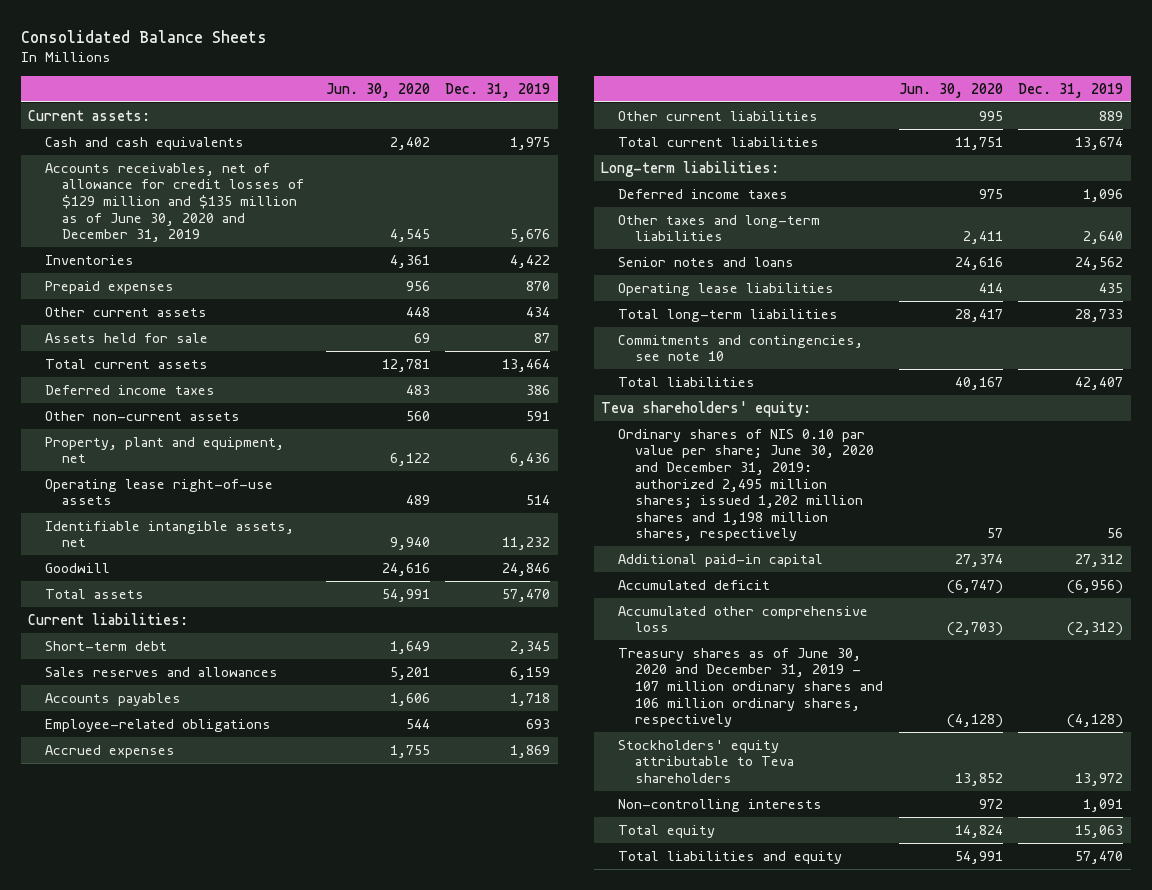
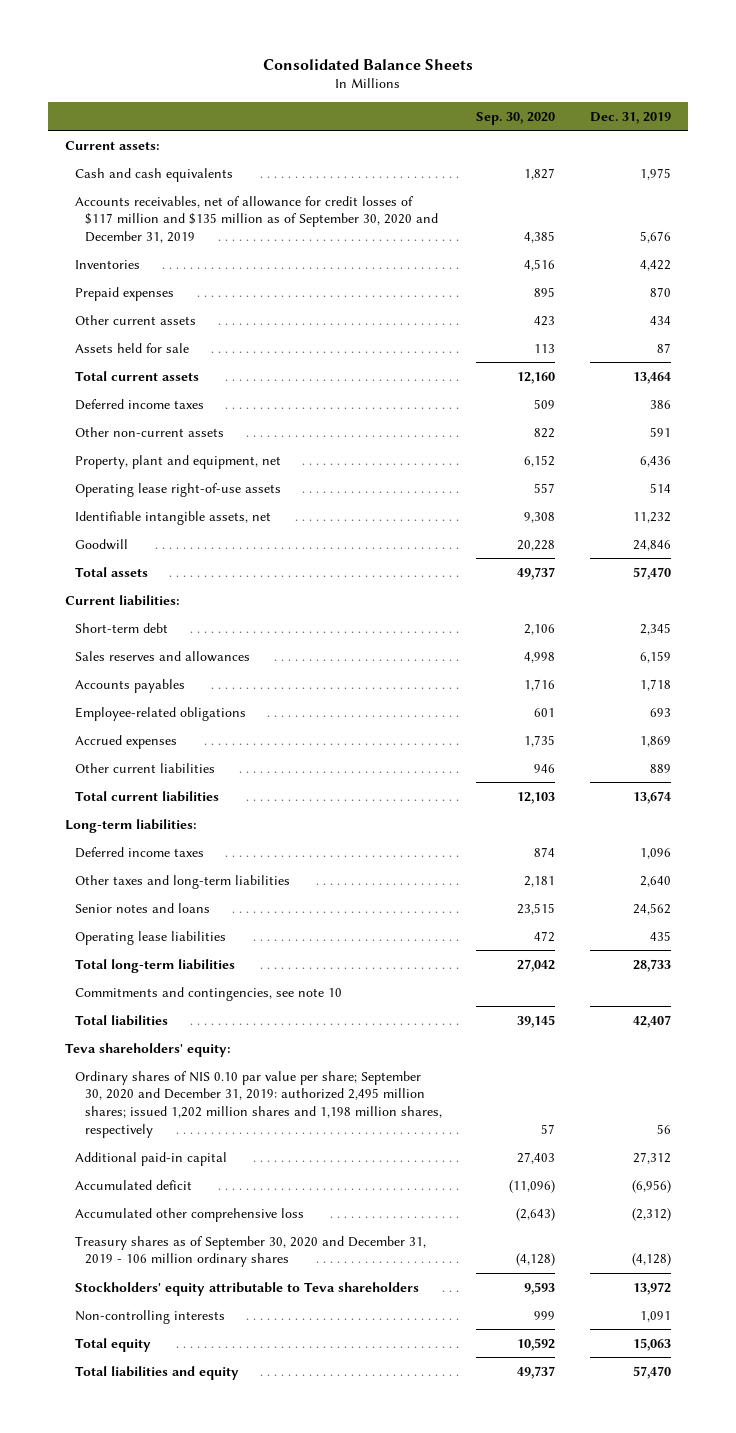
[325,83,430,99] Jun. 30, 2020 -> none
none -> [476,111,556,125] Sep. 30, 2020
[45,162,305,243] Accounts receivables, net of allowance for credit losses of $129 million and $135 million as of June 30, 2020 and December 31, 2019 -> [75,195,439,243] Accounts receivables, net of allowance for credit losses of $117 million and $135 million as of September 30, 2020 and December 31, 2019
[618,428,875,542] Ordinary shares of NIS 0.10 par value per share; June 30, 2020 and December 31, 2019: authorized 2,495 million shares; issued 1,202 million shares and 1,198 million shares, respectively -> [75,1070,443,1138] Ordinary shares of NIS 0.10 par value per share; September 30, 2020 and December 31, 2019: authorized 2,495 million shares; issued 1,202 million shares and 1,198 million shares, respectively
[618,647,884,728] Treasury shares as of June 30, 2020 and December 31, 2019 - 107 million ordinary shares and 106 million ordinary shares, respectively -> [75,1235,427,1268] Treasury shares as of September 30, 2020 and December 31, 2019 - 106 million ordinary shares

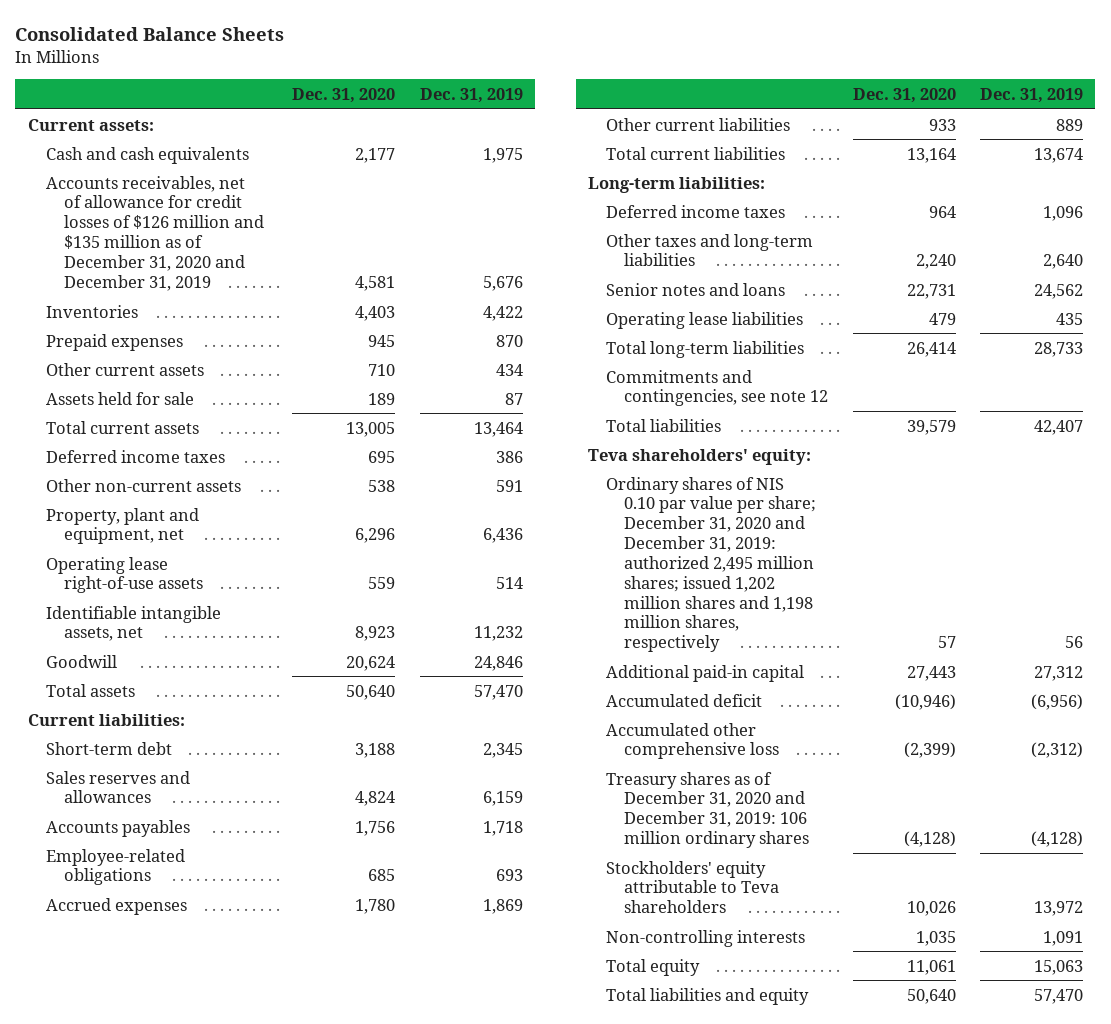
[476,111,556,125] Sep. 30, 2020 -> none
none -> [292,87,396,103] Dec. 31, 2020
[75,195,439,243] Accounts receivables, net of allowance for credit losses of $117 million and $135 million as of September 30, 2020 and December 31, 2019 -> [45,175,264,291] Accounts receivables, net of allowance for credit losses of $126 million and $135 million as of December 31, 2020 and December 31, 2019
[75,986,343,1001] Commitments and contingencies, see note 10 -> [606,369,829,407] Commitments and contingencies, see note 12
[75,1070,443,1138] Ordinary shares of NIS 0.10 par value per share; September 30, 2020 and December 31, 2019: authorized 2,495 million shares; issued 1,202 million shares and 1,198 million shares, respectively -> [606,476,817,653] Ordinary shares of NIS 0.10 par value per share; December 31, 2020 and December 31, 2019: authorized 2,495 million shares; issued 1,202 million shares and 1,198 million shares, respectively
[75,1235,427,1268] Treasury shares as of September 30, 2020 and December 31, 2019 - 106 million ordinary shares -> [606,771,810,849] Treasury shares as of December 31, 2020 and December 31, 2019: 106 million ordinary shares

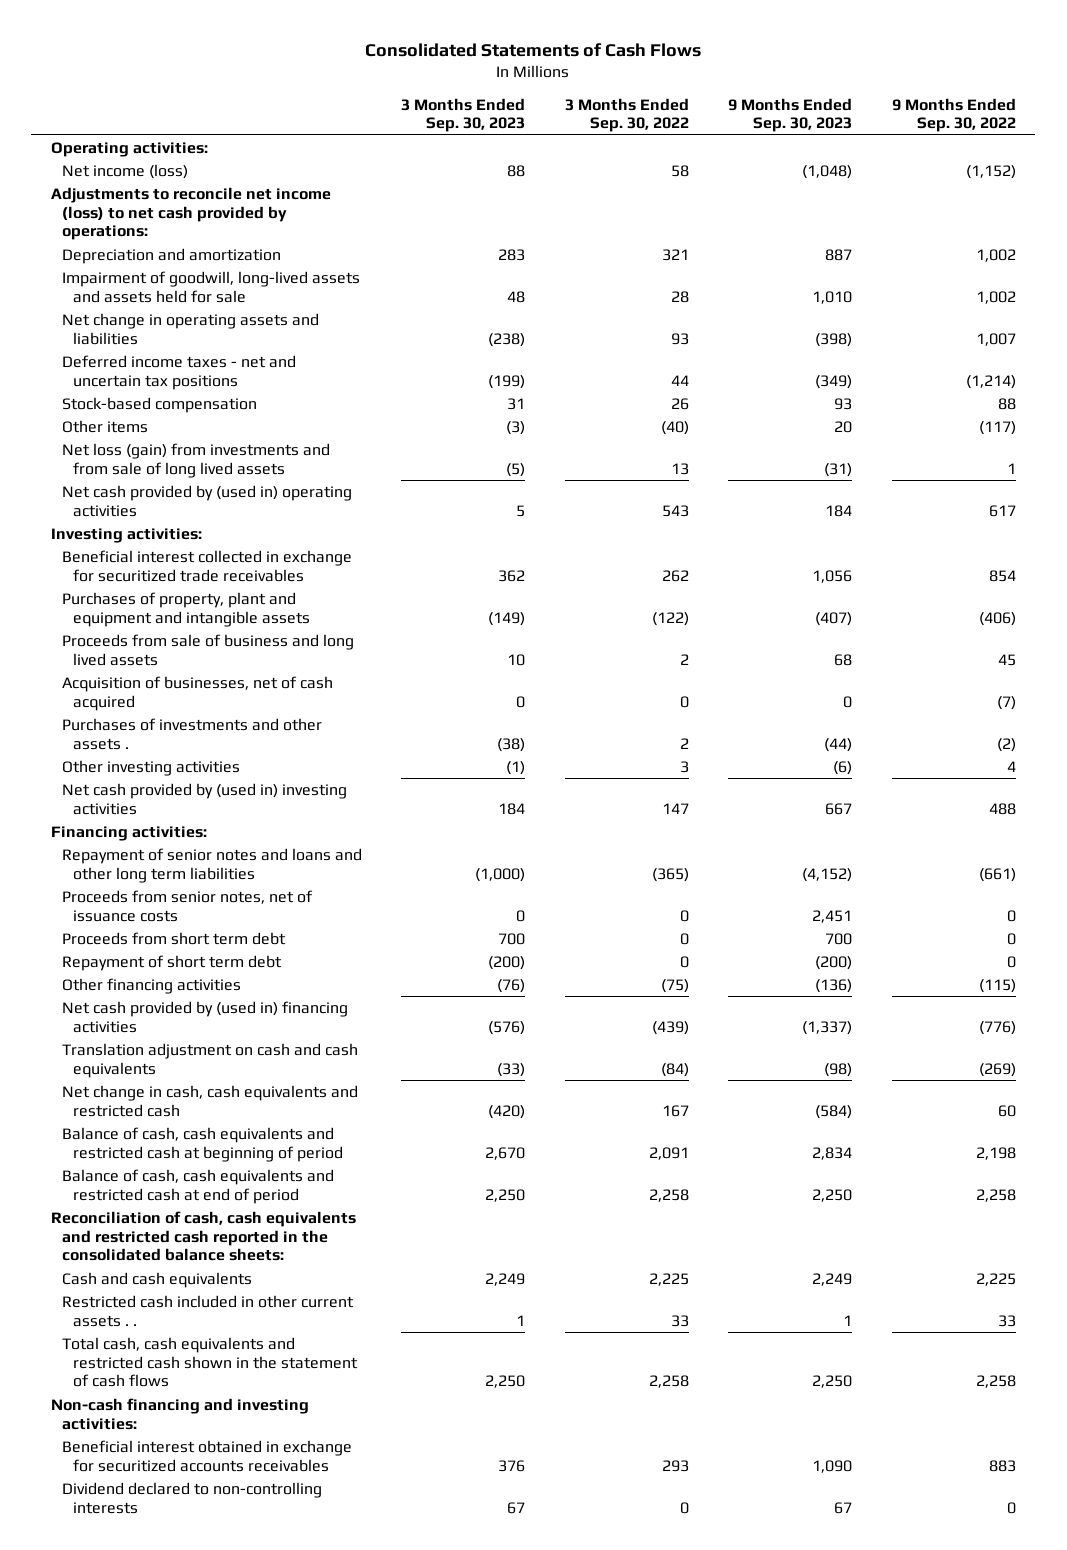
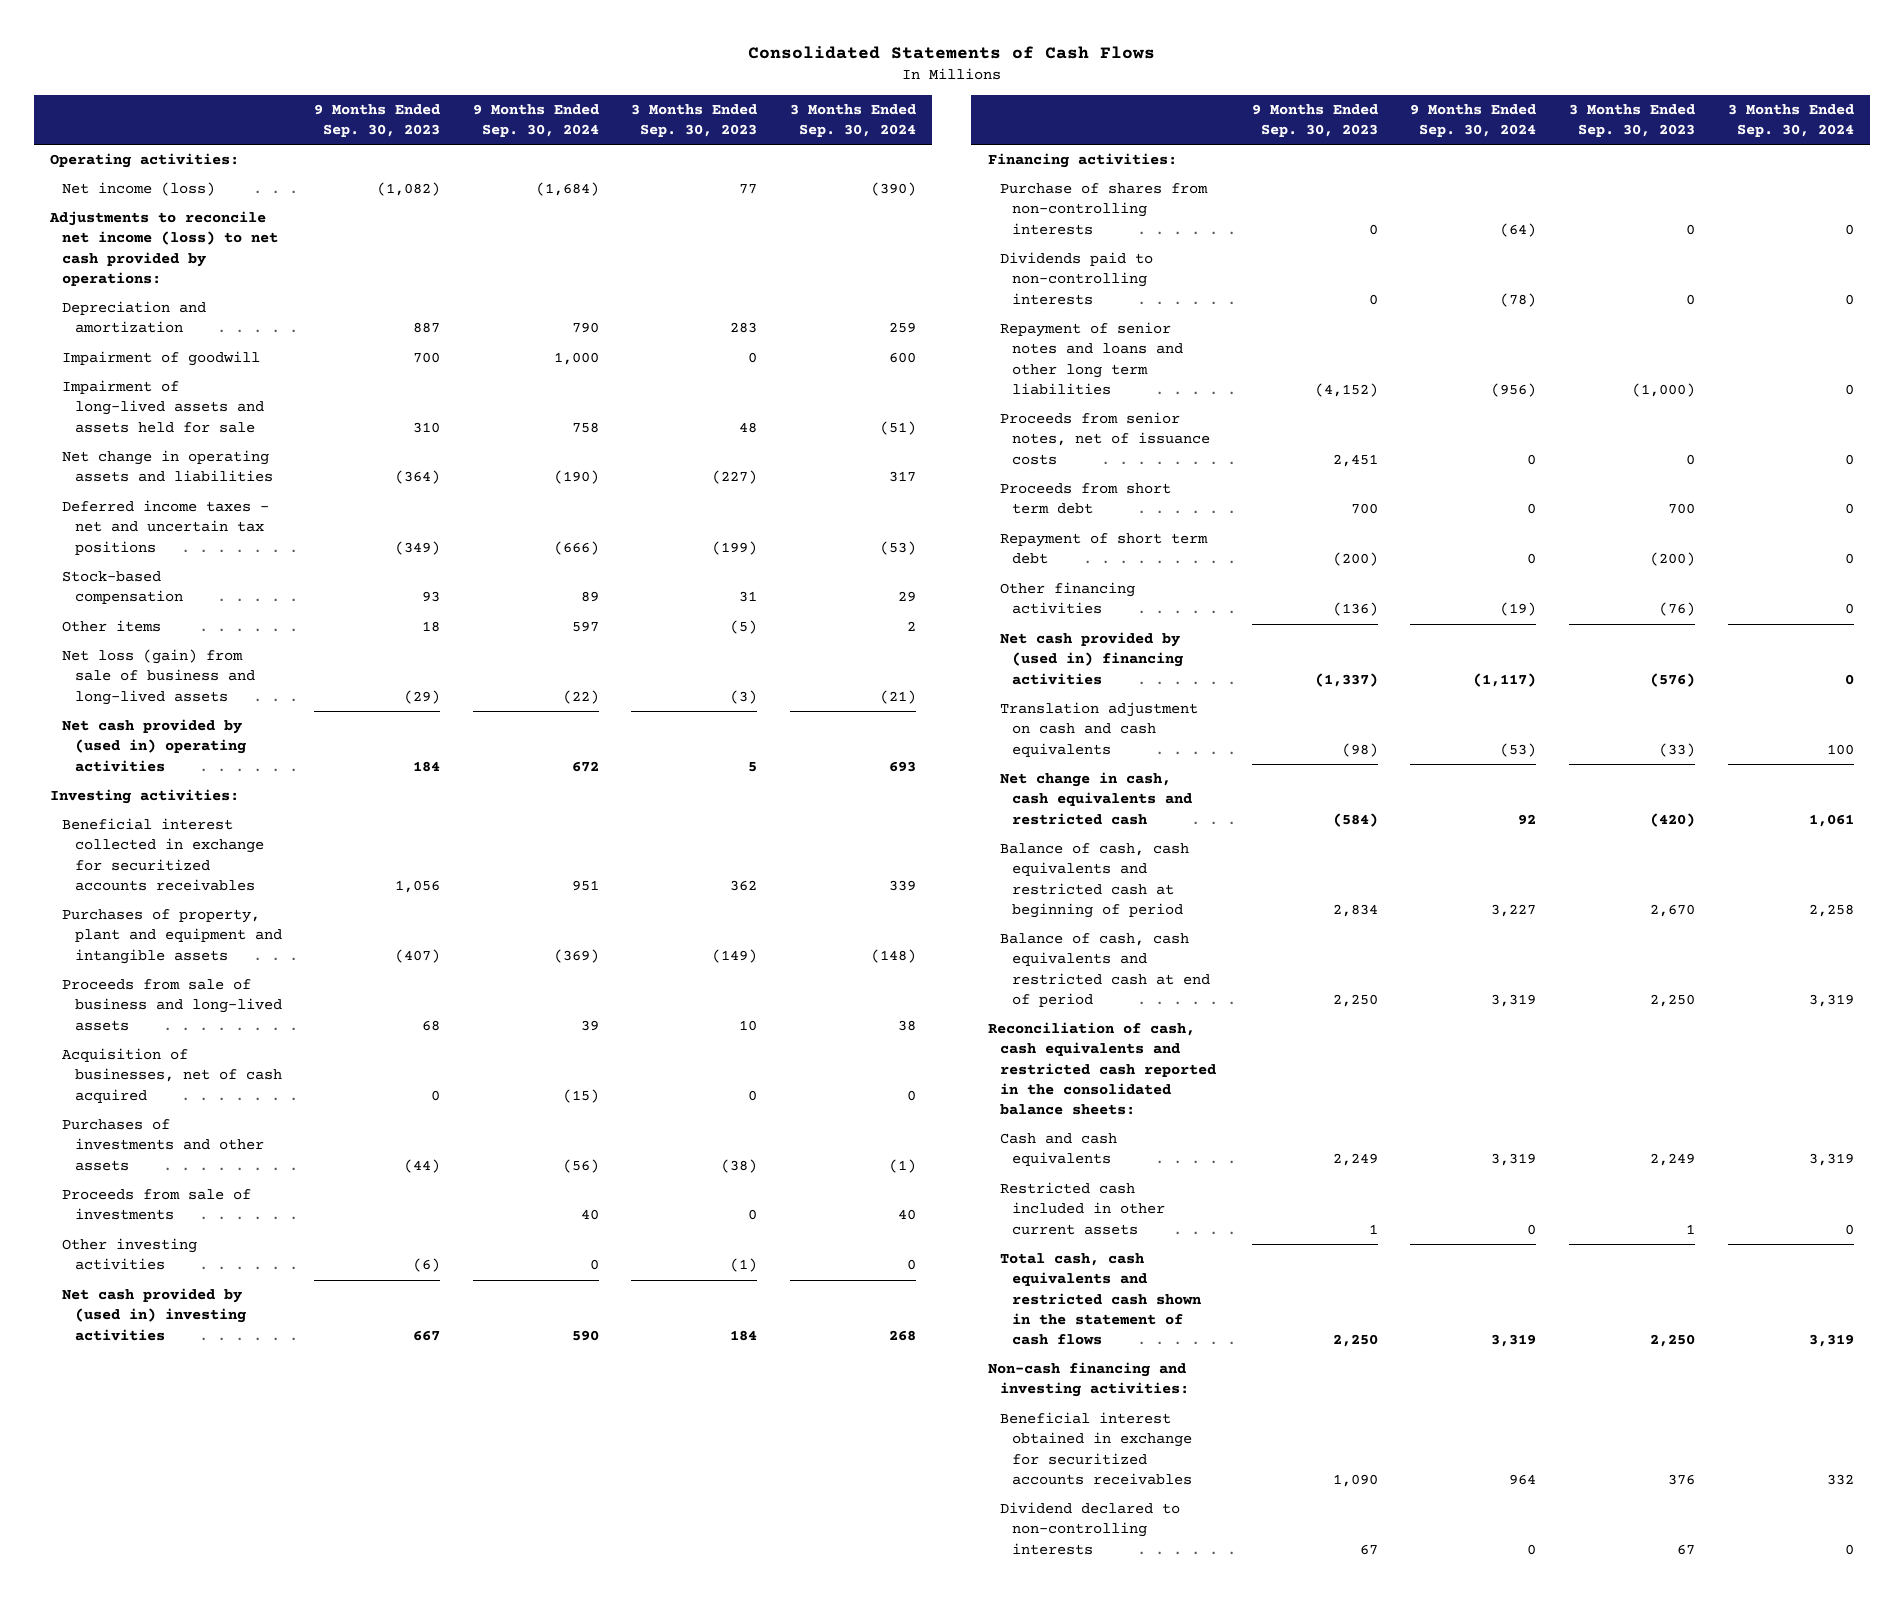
[564,97,689,133] 3 Months Ended Sep. 30, 2022 -> none
[891,97,1016,133] 9 Months Ended Sep. 30, 2022 -> none
none -> [472,103,599,138] 9 Months Ended Sep. 30, 2024
none -> [790,103,917,138] 3 Months Ended Sep. 30, 2024
[507,164,526,177] 88 -> [739,184,758,195] 77
[802,164,853,179] (1,048) -> [377,182,441,197] (1,082)
none -> [62,351,261,367] Impairment of goodwill
[61,270,360,303] Impairment of goodwill, long-lived assets and assets held for sale -> [62,380,264,433] Impairment of long-lived assets and assets held for sale
[812,290,853,304] 1,010 -> [413,421,441,433] 310
[488,332,526,347] (238) -> [712,470,758,485] (227)
[815,332,853,347] (398) -> [395,470,441,485] (364)
[506,420,526,435] (3) -> [730,620,758,635] (5)
[834,420,853,433] 20 -> [422,621,441,633] 18
[61,442,330,478] Net loss (gain) from investments and from sale of long lived assets -> [62,649,255,705] Net loss (gain) from sale of business and long-lived assets
[506,462,526,477] (5) -> [730,689,758,704] (3)
[824,462,853,477] (31) -> [404,689,441,704] (29)
[61,549,352,582] Beneficial interest collected in exchange for securitized trade receivables -> [62,818,264,891] Beneficial interest collected in exchange for securitized accounts receivables
[61,633,354,666] Proceeds from sale of business and long lived assets -> [62,979,282,1031] Proceeds from sale of business and long-lived assets
[61,717,322,750] Purchases of investments and other assets . -> [62,1119,264,1171] Purchases of investments and other assets
none -> [62,1189,252,1221] Proceeds from sale of investments
none -> [999,183,1208,235] Purchase of shares from non-controlling interests
none -> [999,252,1153,305] Dividends paid to non-controlling interests
[61,1294,354,1327] Restricted cash included in other current assets . . -> [999,1182,1166,1235] Restricted cash included in other current assets

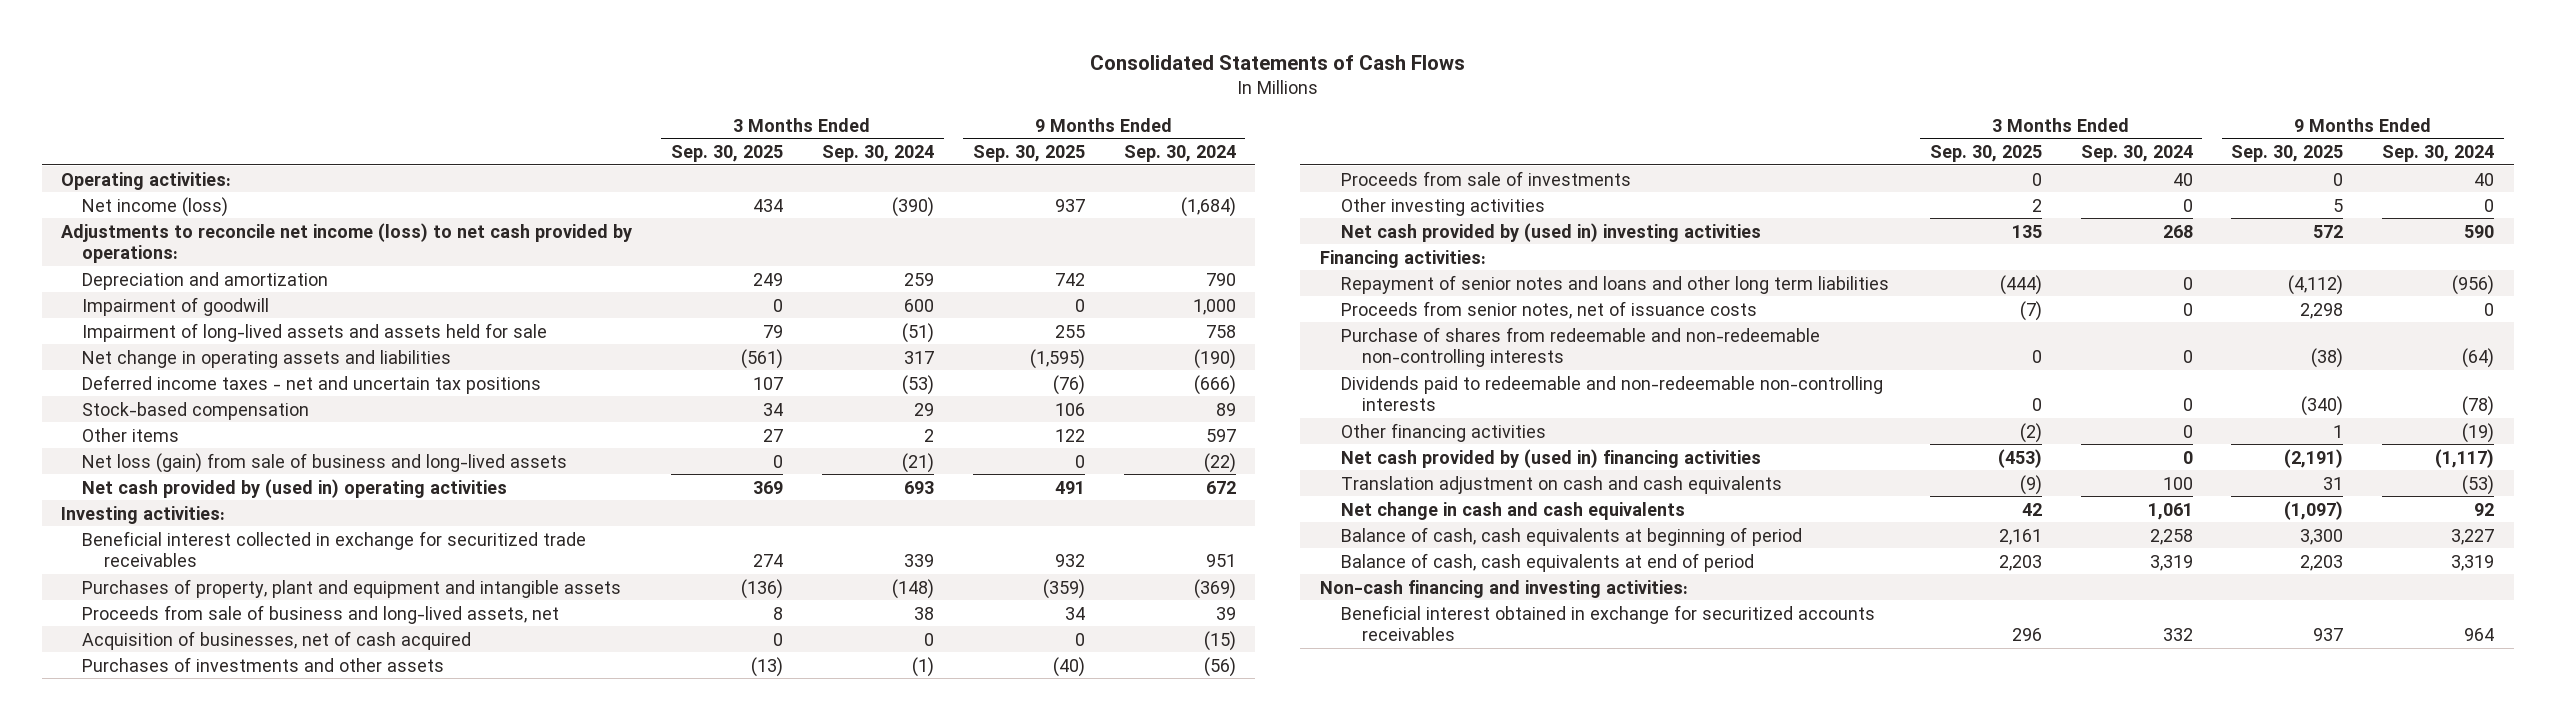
[314,103,441,138] 9 Months Ended Sep. 30, 2023 -> none
[631,103,758,138] 3 Months Ended Sep. 30, 2023 -> none
none -> [671,144,784,162] Sep. 30, 2025
none -> [972,144,1085,162] Sep. 30, 2025
[62,818,264,891] Beneficial interest collected in exchange for securitized accounts receivables -> [82,530,587,568] Beneficial interest collected in exchange for securitized trade receivables
[62,979,282,1031] Proceeds from sale of business and long-lived assets -> [82,604,560,624] Proceeds from sale of business and long-lived assets, net
[999,183,1208,235] Purchase of shares from non-controlling interests -> none
[999,252,1153,305] Dividends paid to non-controlling interests -> none
[999,483,1171,515] Proceeds from short term debt -> none
[999,533,1208,565] Repayment of short term debt -> none
none -> [1340,326,1820,368] Purchase of shares from redeemable and non-redeemable non-controlling interests
none -> [1340,375,1883,412] Dividends paid to redeemable and non-redeemable non-controlling interests
[987,1022,1216,1116] Reconciliation of cash, cash equivalents and restricted cash reported in the consolidated balance sheets: -> none
[999,1133,1117,1167] Cash and cash equivalents -> none
[999,1182,1166,1235] Restricted cash included in other current assets -> none
[999,1253,1203,1346] Total cash, cash equivalents and restricted cash shown in the statement of cash flows -> none
[999,772,1193,825] Net change in cash, cash equivalents and restricted cash -> [1340,501,1685,520] Net change in cash and cash equivalents
[999,843,1189,918] Balance of cash, cash equivalents and restricted cash at beginning of period -> [1340,526,1802,546] Balance of cash, cash equivalents at beginning of period
[999,933,1211,1007] Balance of cash, cash equivalents and restricted cash at end of period -> [1340,552,1754,572] Balance of cash, cash equivalents at end of period
[999,1502,1180,1555] Dividend declared to non-controlling interests -> none

